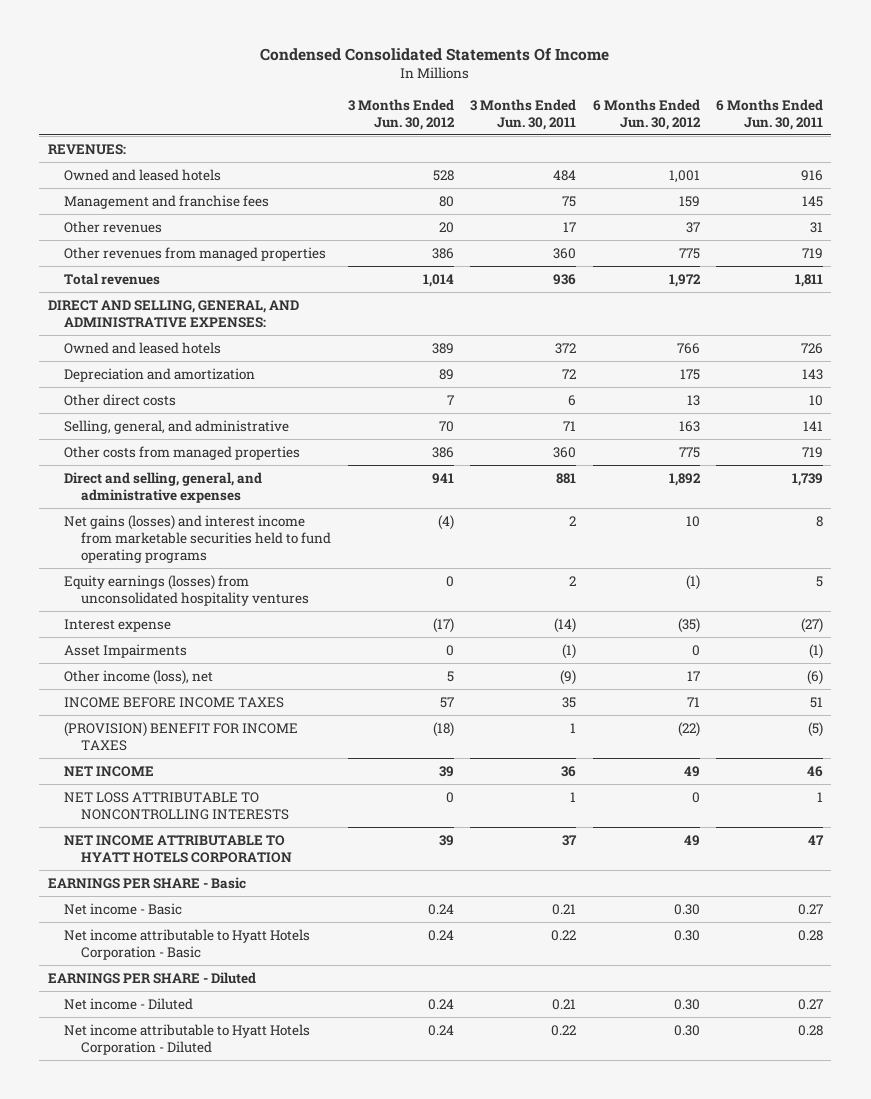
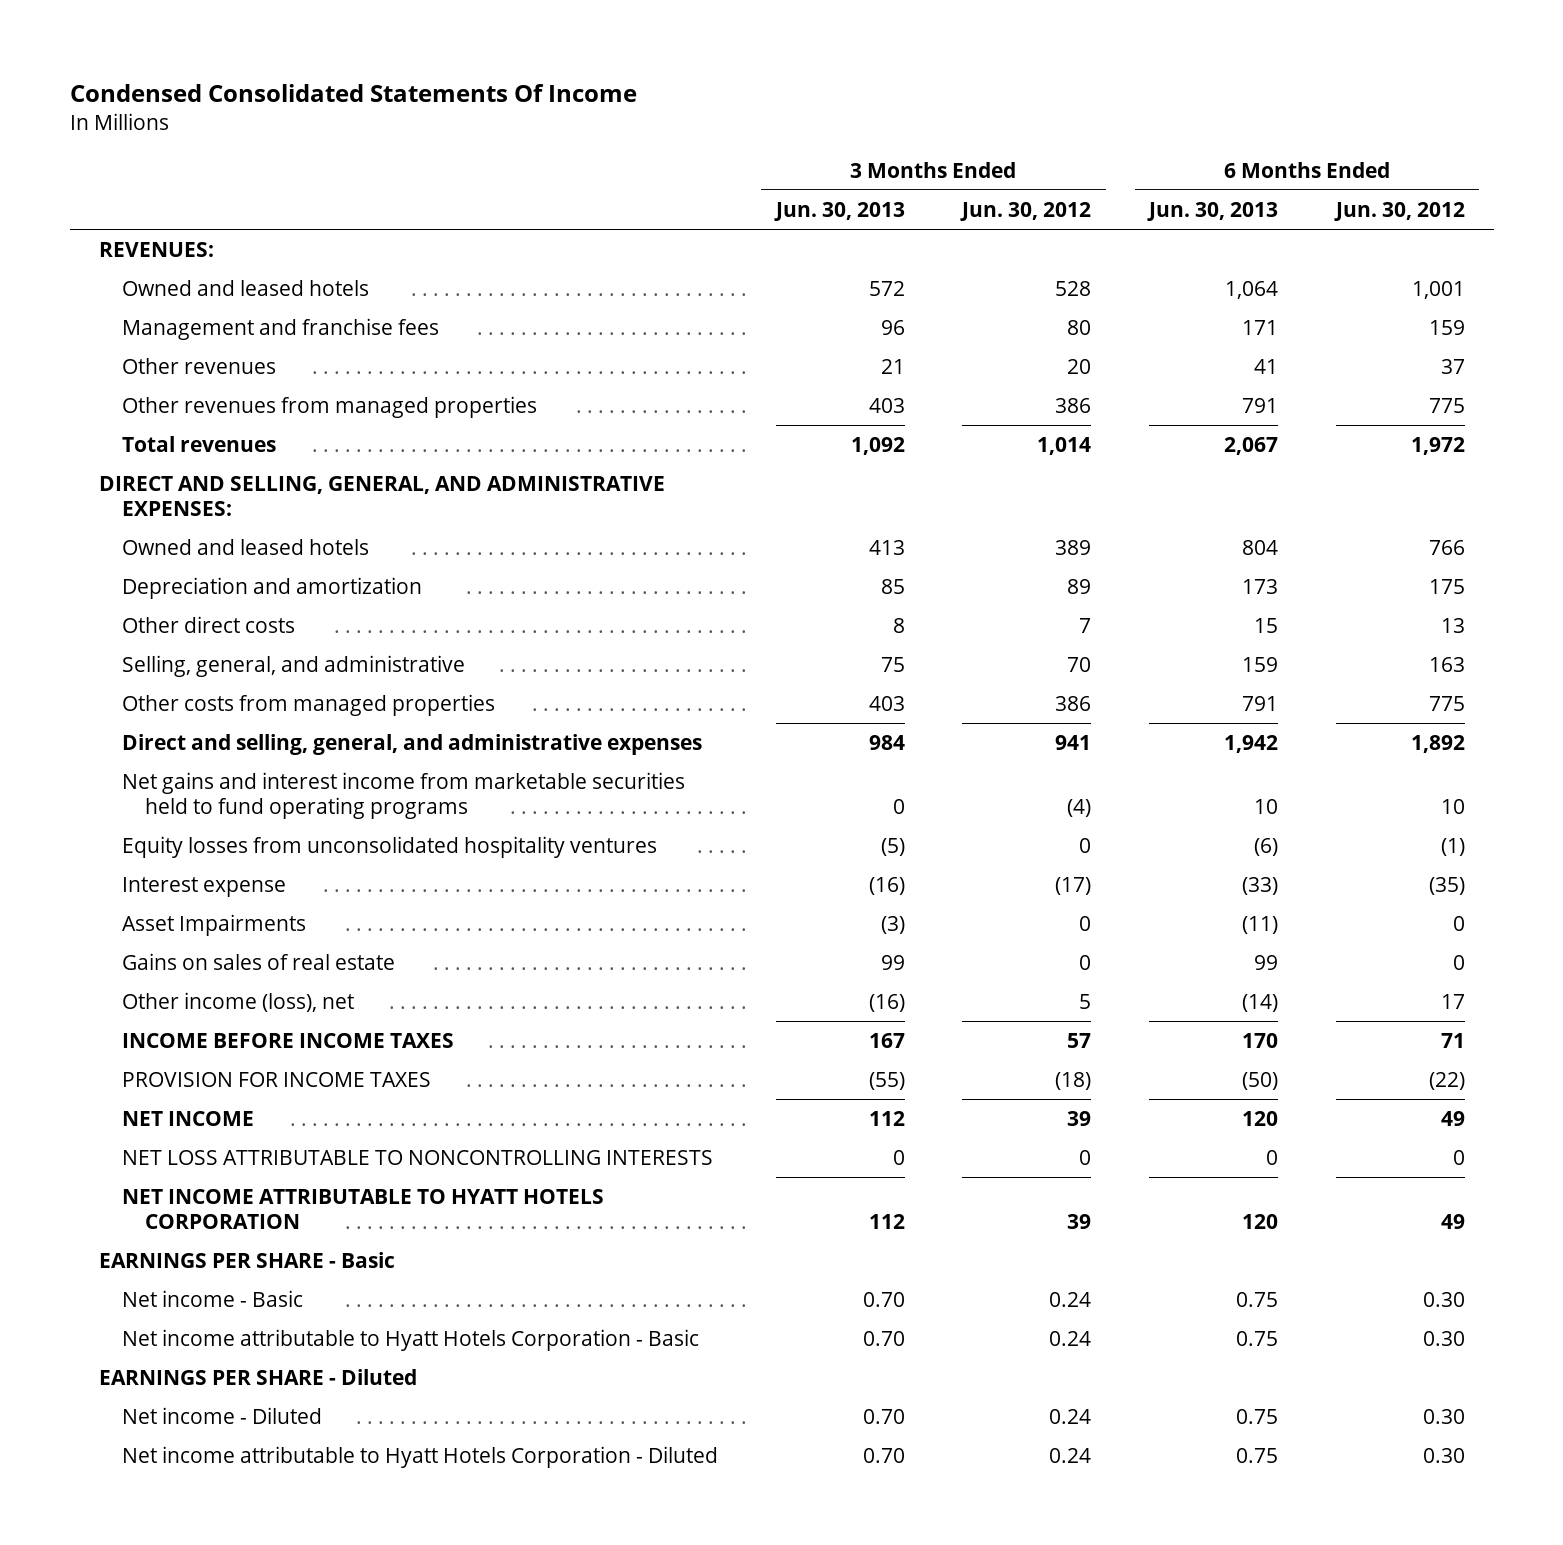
[470,98,577,130] 3 Months Ended Jun. 30, 2011 -> none
[716,98,824,130] 6 Months Ended Jun. 30, 2011 -> none
none -> [773,201,905,221] Jun. 30, 2013
none -> [1147,201,1279,221] Jun. 30, 2013
[64,514,332,563] Net gains (losses) and interest income from marketable securities held to fund operating programs -> [121,771,685,819] Net gains and interest income from marketable securities held to fund operating programs
[64,574,310,606] Equity earnings (losses) from unconsolidated hospitality ventures -> [121,835,657,858] Equity losses from unconsolidated hospitality ventures
none -> [121,952,395,970] Gains on sales of real estate
[64,721,299,751] (PROVISION) BENEFIT FOR INCOME TAXES -> [121,1071,431,1087] PROVISION FOR INCOME TAXES

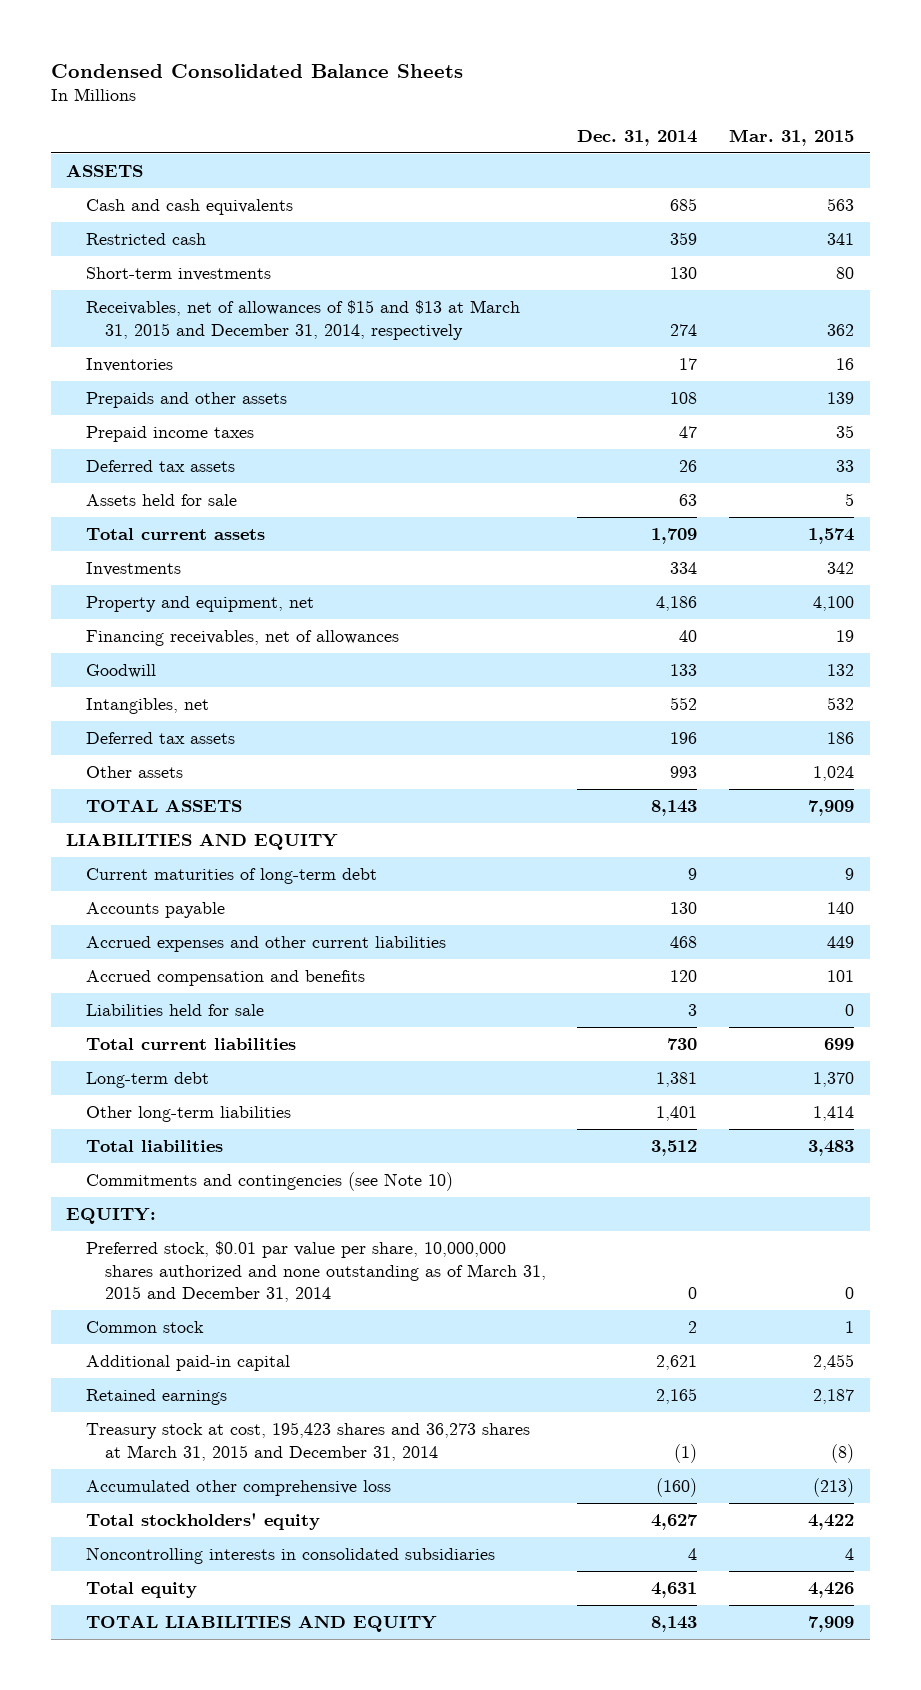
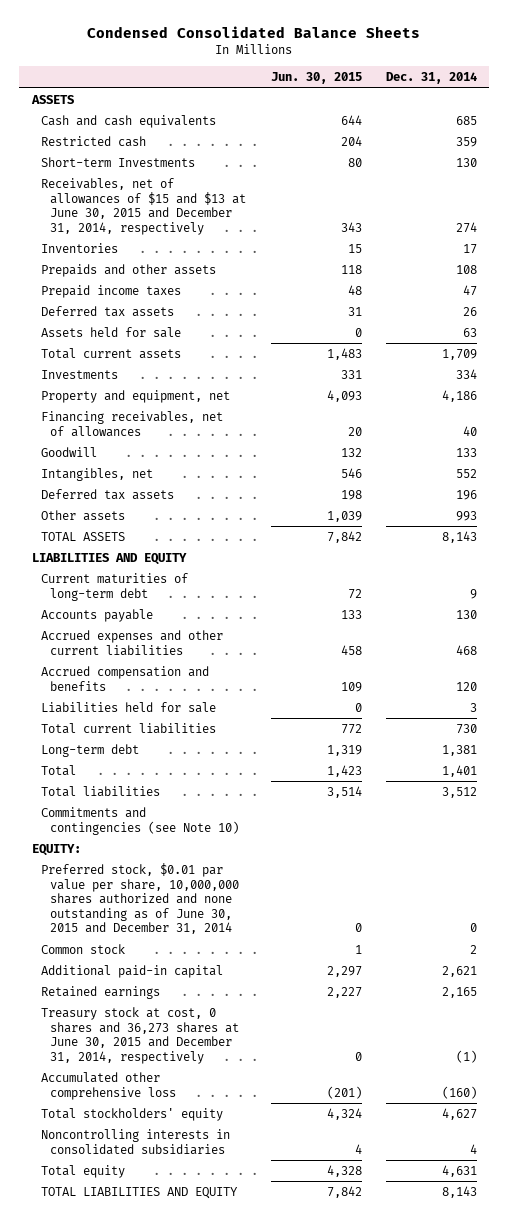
[729,128,855,146] Mar. 31, 2015 -> none
none -> [270,72,362,85] Jun. 30, 2015
[85,267,271,282] Short-term investments -> [40,156,195,167] Short-term Investments
[85,300,520,340] Receivables, net of allowances of $15 and $13 at March 31, 2015 and December 31, 2014, respectively -> [40,177,247,235] Receivables, net of allowances of $15 and $13 at June 30, 2015 and December 31, 2014, respectively
[85,1106,291,1123] Other long-term liabilities -> [40,764,76,776] Total
[85,1241,546,1302] Preferred stock, $0.01 par value per share, 10,000,000 shares authorized and none outstanding as of March 31, 2015 and December 31, 2014 -> [40,862,240,935] Preferred stock, $0.01 par value per share, 10,000,000 shares authorized and none outstanding as of June 30, 2015 and December 31, 2014
[85,1422,530,1461] Treasury stock at cost, 195,423 shares and 36,273 shares at March 31, 2015 and December 31, 2014 -> [40,1006,240,1064] Treasury stock at cost, 0 shares and 36,273 shares at June 30, 2015 and December 31, 2014, respectively

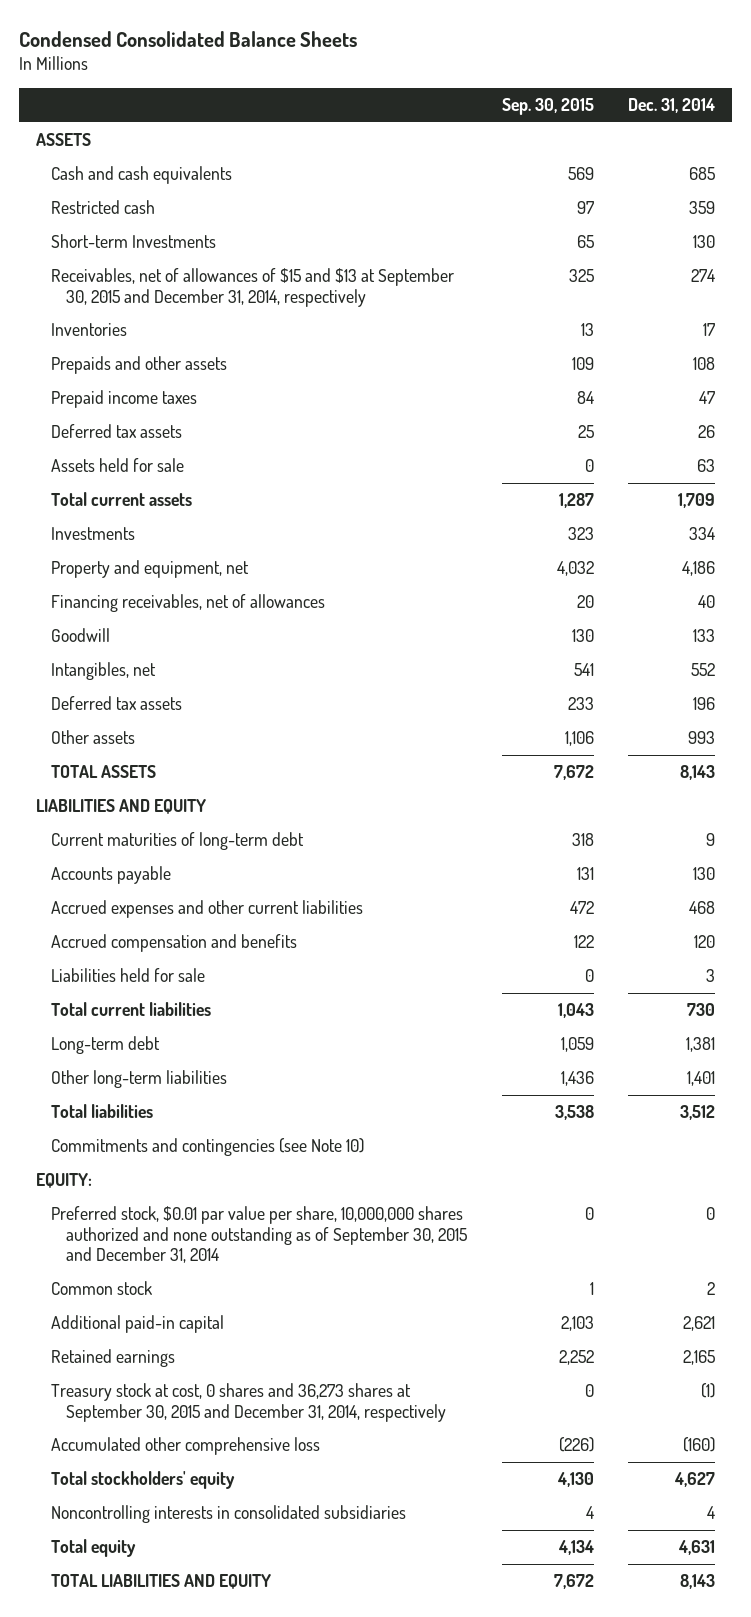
[270,72,362,85] Jun. 30, 2015 -> none
none -> [501,98,594,116] Sep. 30, 2015
[40,177,247,235] Receivables, net of allowances of $15 and $13 at June 30, 2015 and December 31, 2014, respectively -> [51,268,455,307] Receivables, net of allowances of $15 and $13 at September 30, 2015 and December 31, 2014, respectively
[40,764,76,776] Total -> [51,1070,228,1089] Other long-term liabilities
[40,862,240,935] Preferred stock, $0.01 par value per share, 10,000,000 shares authorized and none outstanding as of June 30, 2015 and December 31, 2014 -> [51,1206,468,1264] Preferred stock, $0.01 par value per share, 10,000,000 shares authorized and none outstanding as of September 30, 2015 and December 31, 2014
[40,1006,240,1064] Treasury stock at cost, 0 shares and 36,273 shares at June 30, 2015 and December 31, 2014, respectively -> [51,1383,447,1422] Treasury stock at cost, 0 shares and 36,273 shares at September 30, 2015 and December 31, 2014, respectively

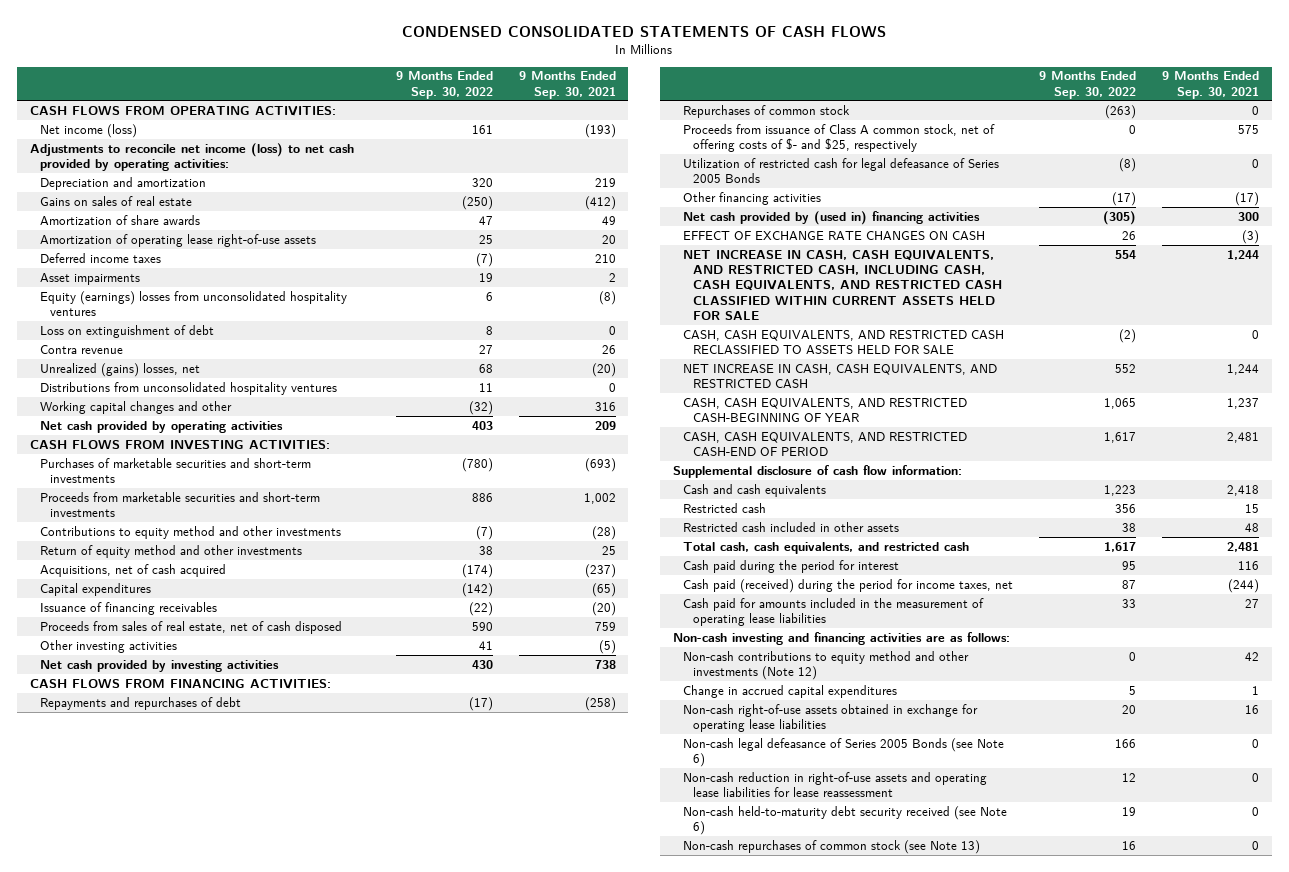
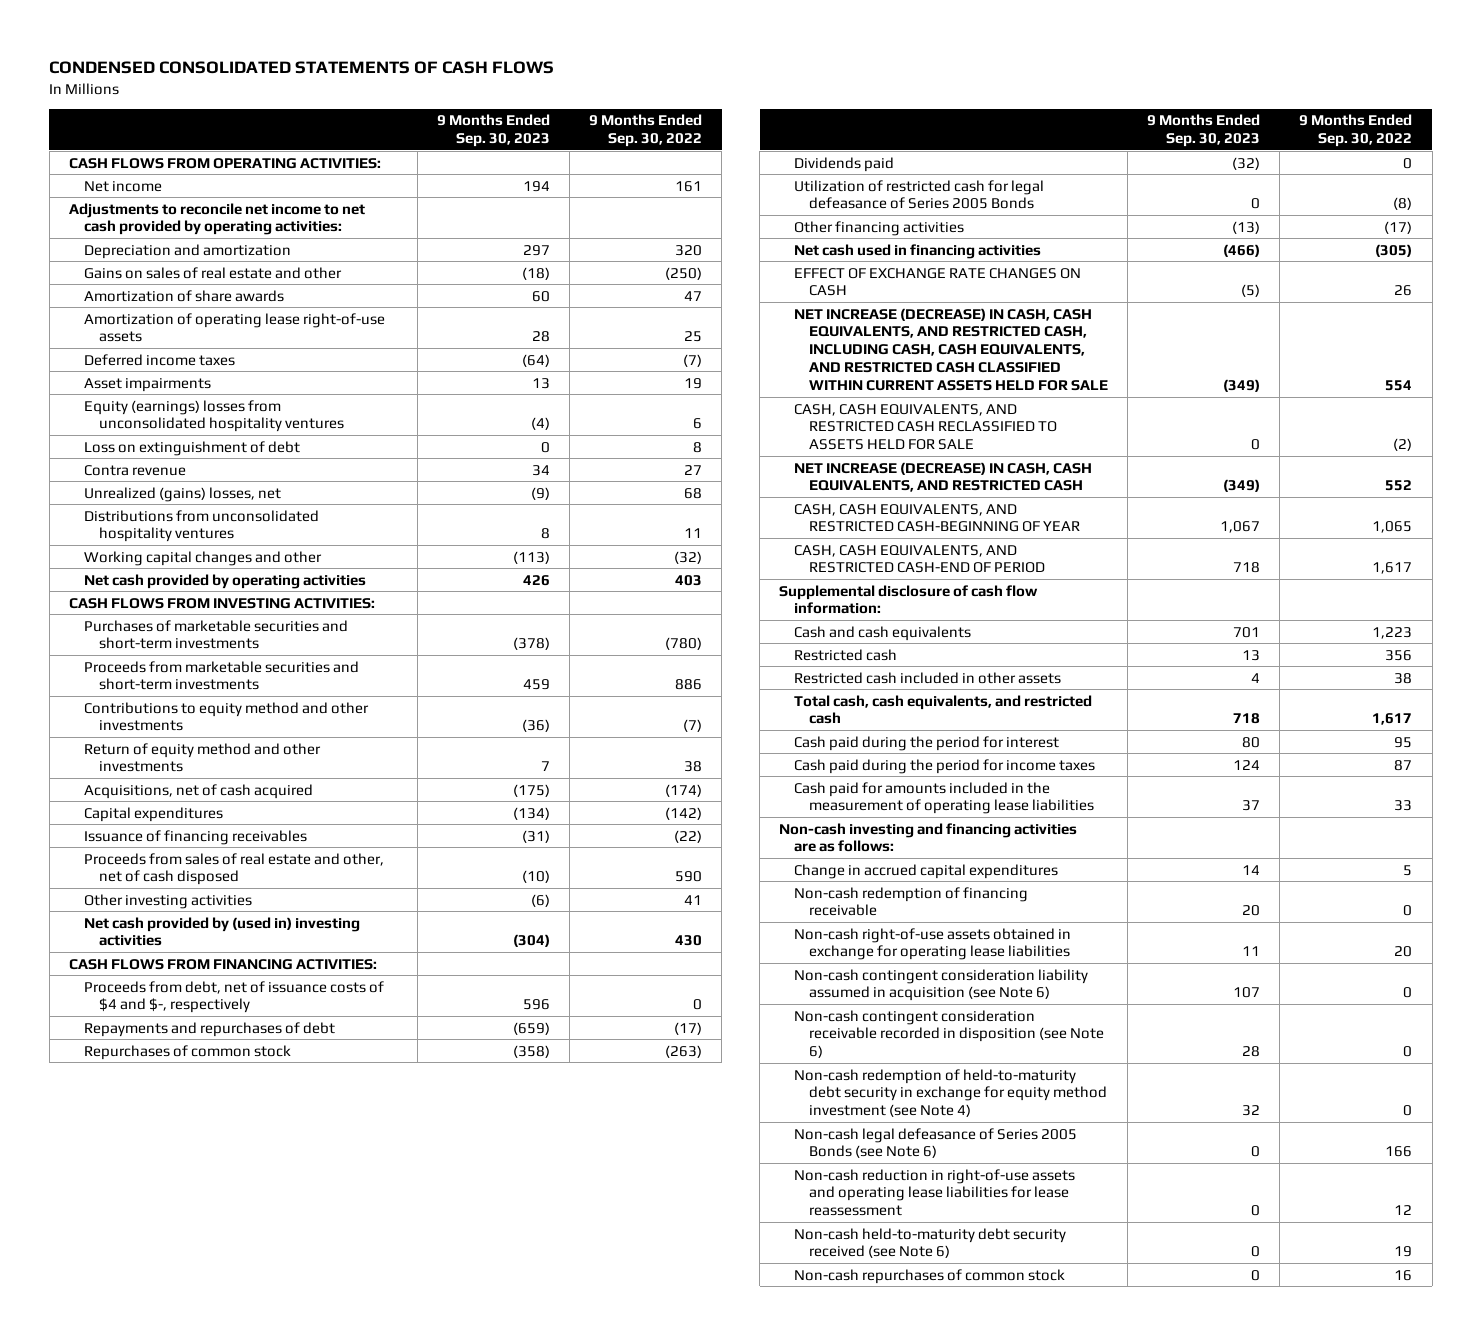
[518,71,616,99] 9 Months Ended Sep. 30, 2021 -> none
none -> [436,114,550,148] 9 Months Ended Sep. 30, 2023
[40,123,138,138] Net income (loss) -> [83,180,162,192] Net income
[29,142,354,172] Adjustments to reconcile net income (loss) to net cash provided by operating activities: -> [69,202,366,236] Adjustments to reconcile net income to net cash provided by operating activities:
[40,195,193,206] Gains on sales of real estate -> [83,266,342,279] Gains on sales of real estate and other
[40,620,343,634] Proceeds from sales of real estate, net of cash disposed -> [83,852,384,886] Proceeds from sales of real estate and other, net of cash disposed
[40,659,280,672] Net cash provided by investing activities -> [83,916,360,947] Net cash provided by (used in) investing activities
none -> [83,980,384,1014] Proceeds from debt, net of issuance costs of $4 and $-, respectively
[683,123,996,153] Proceeds from issuance of Class A common stock, net of offering costs of $- and $25, respectively -> none
none -> [794,156,895,172] Dividends paid
[683,210,981,225] Net cash provided by (used in) financing activities -> [794,243,1042,259] Net cash used in financing activities
[683,249,1003,321] NET INCREASE IN CASH, CASH EQUIVALENTS, AND RESTRICTED CASH, INCLUDING CASH, CASH EQUIVALENTS, AND RESTRICTED CASH CLASSIFIED WITHIN CURRENT ASSETS HELD FOR SALE -> [794,307,1108,392] NET INCREASE (DECREASE) IN CASH, CASH EQUIVALENTS, AND RESTRICTED CASH, INCLUDING CASH, CASH EQUIVALENTS, AND RESTRICTED CASH CLASSIFIED WITHIN CURRENT ASSETS HELD FOR SALE
[683,363,998,389] NET INCREASE IN CASH, CASH EQUIVALENTS, AND RESTRICTED CASH -> [794,461,1093,493] NET INCREASE (DECREASE) IN CASH, CASH EQUIVALENTS, AND RESTRICTED CASH
[683,578,1014,593] Cash paid (received) during the period for income taxes, net -> [794,758,1096,774] Cash paid during the period for income taxes
[683,650,970,681] Non-cash contributions to equity method and other investments (Note 12) -> none
none -> [794,886,1029,917] Non-cash redemption of financing receivable
none -> [794,968,1089,1002] Non-cash contingent consideration liability assumed in acquisition (see Note 6)
none -> [794,1009,1104,1059] Non-cash contingent consideration receivable recorded in disposition (see Note 6)
none -> [794,1068,1107,1118] Non-cash redemption of held-to-maturity debt security in exchange for equity method investment (see Note 4)
[683,839,981,854] Non-cash repurchases of common stock (see Note 13) -> [794,1268,1066,1284] Non-cash repurchases of common stock

